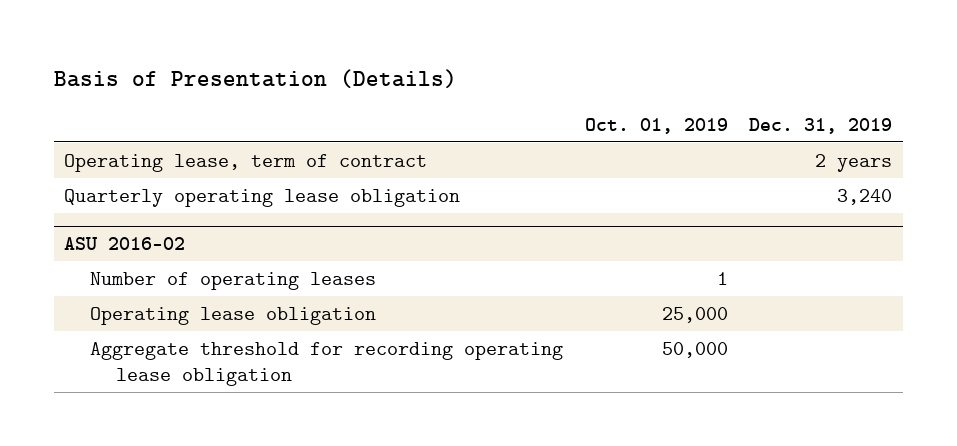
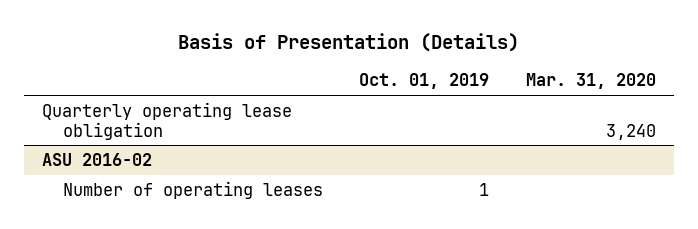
[749,117,893,134] Dec. 31, 2019 -> none
none -> [526,73,657,90] Mar. 31, 2020
[64,153,428,172] Operating lease, term of contract -> none
[90,306,377,325] Operating lease obligation -> none
[90,341,564,387] Aggregate threshold for recording operating lease obligation -> none

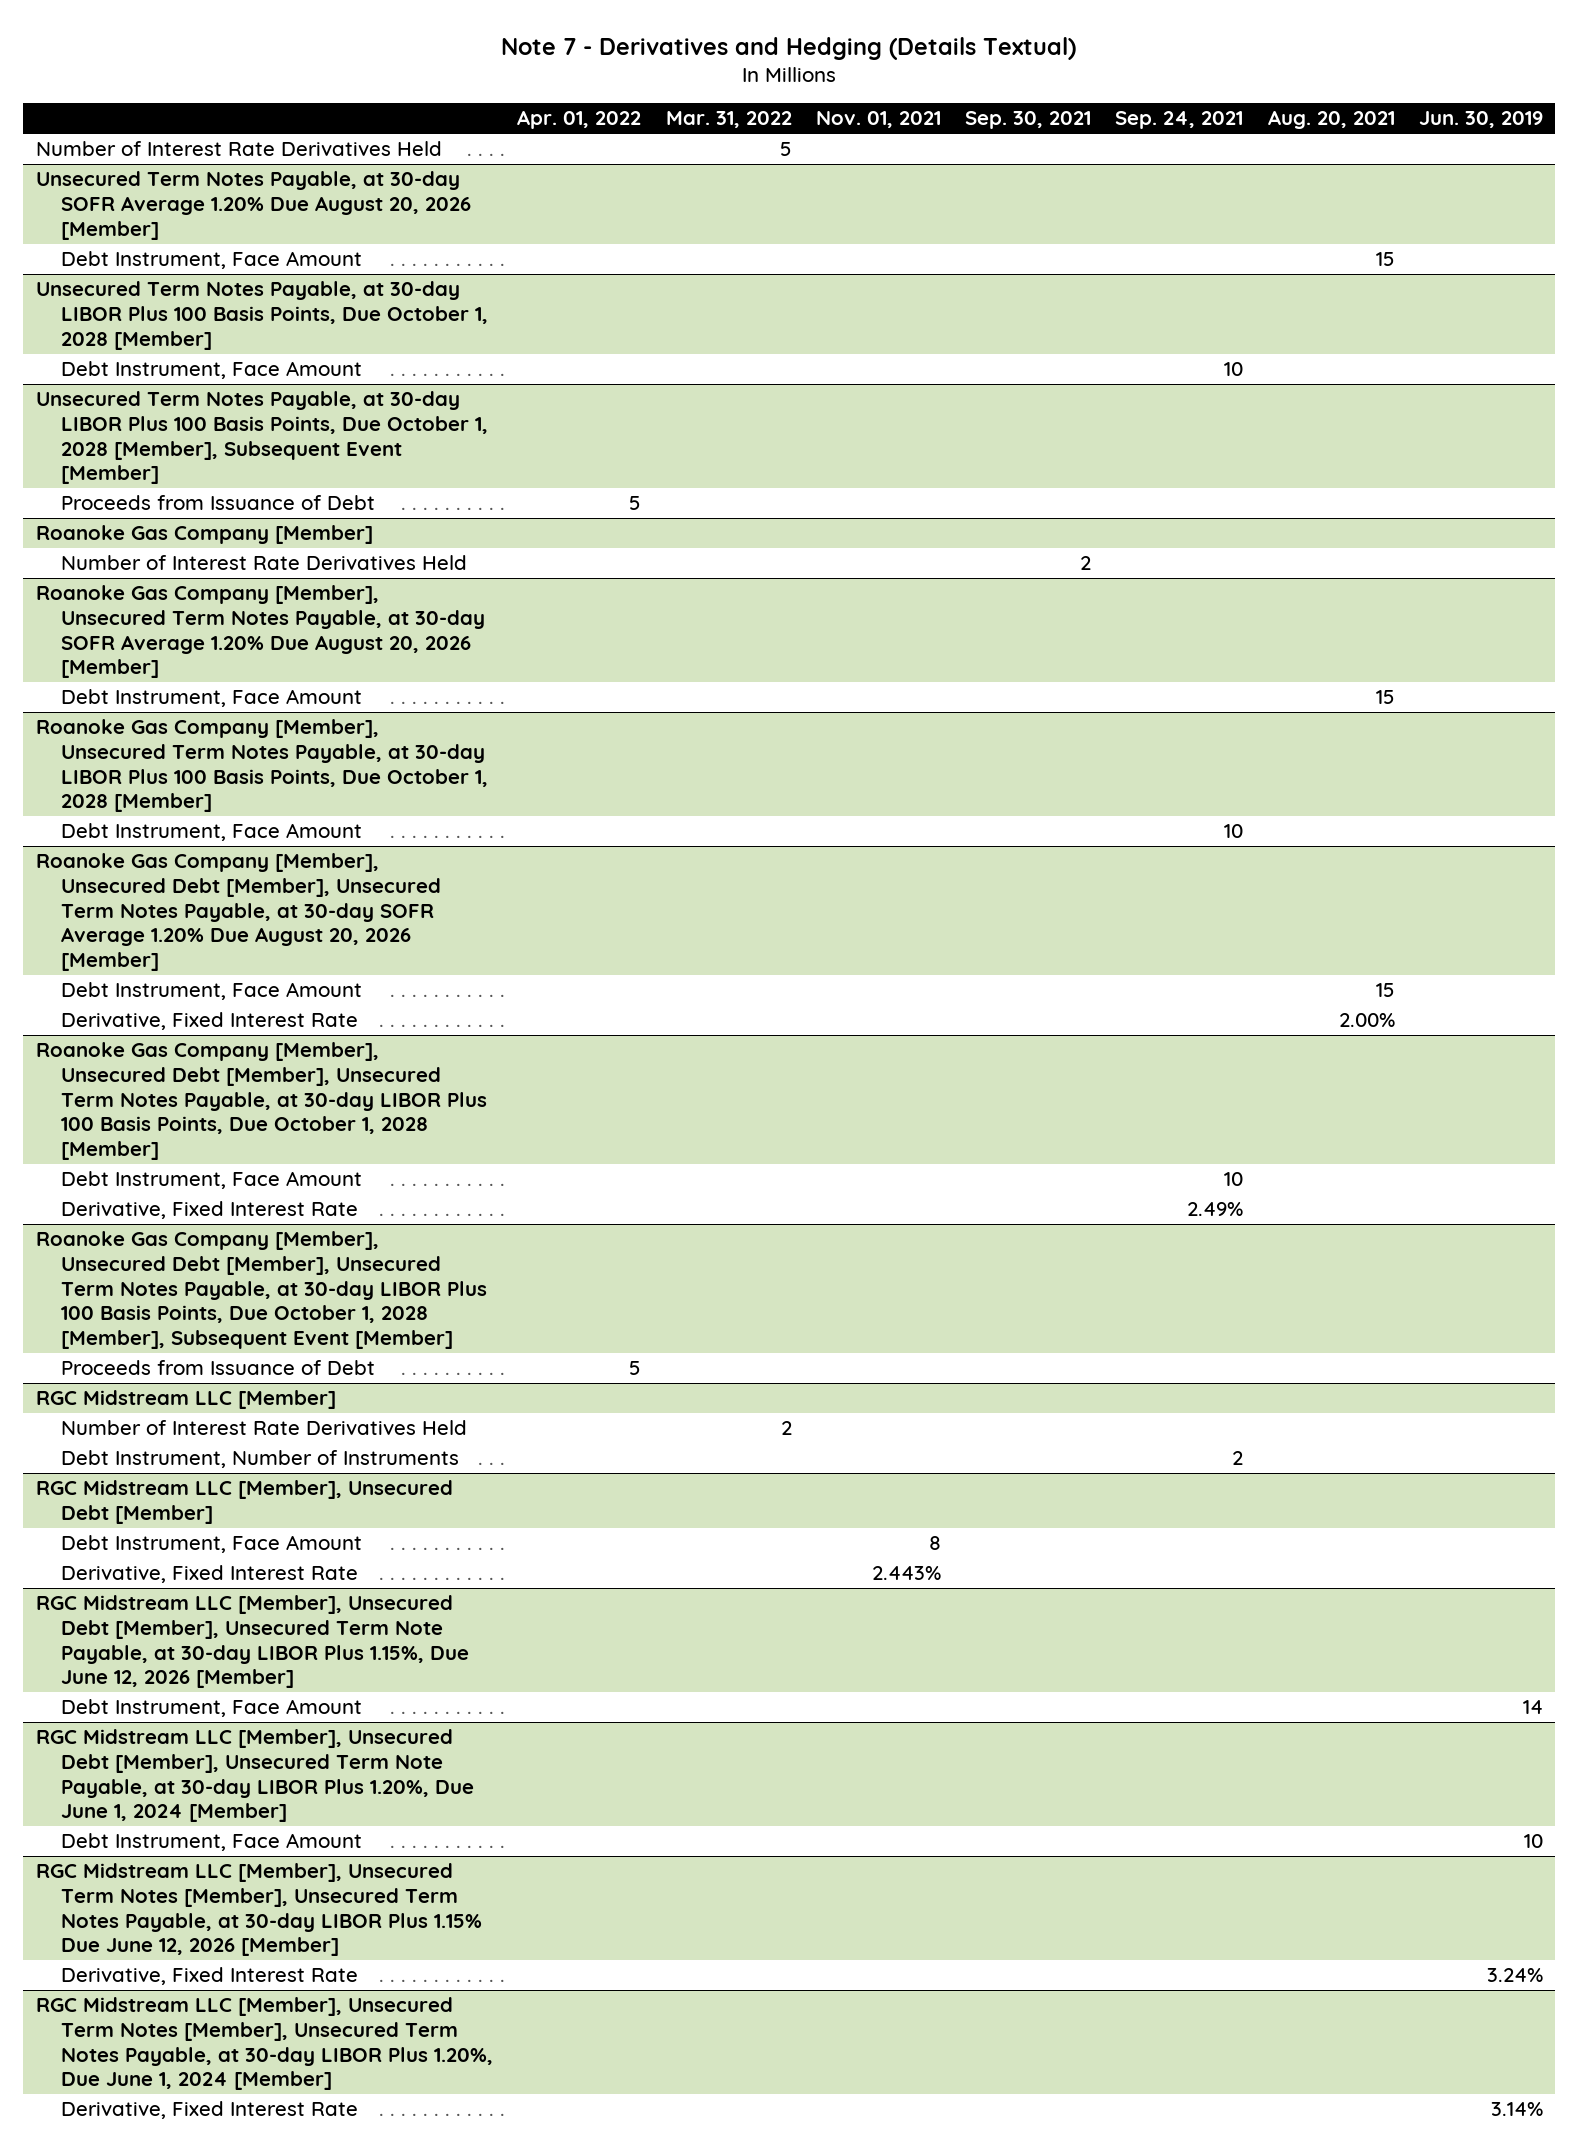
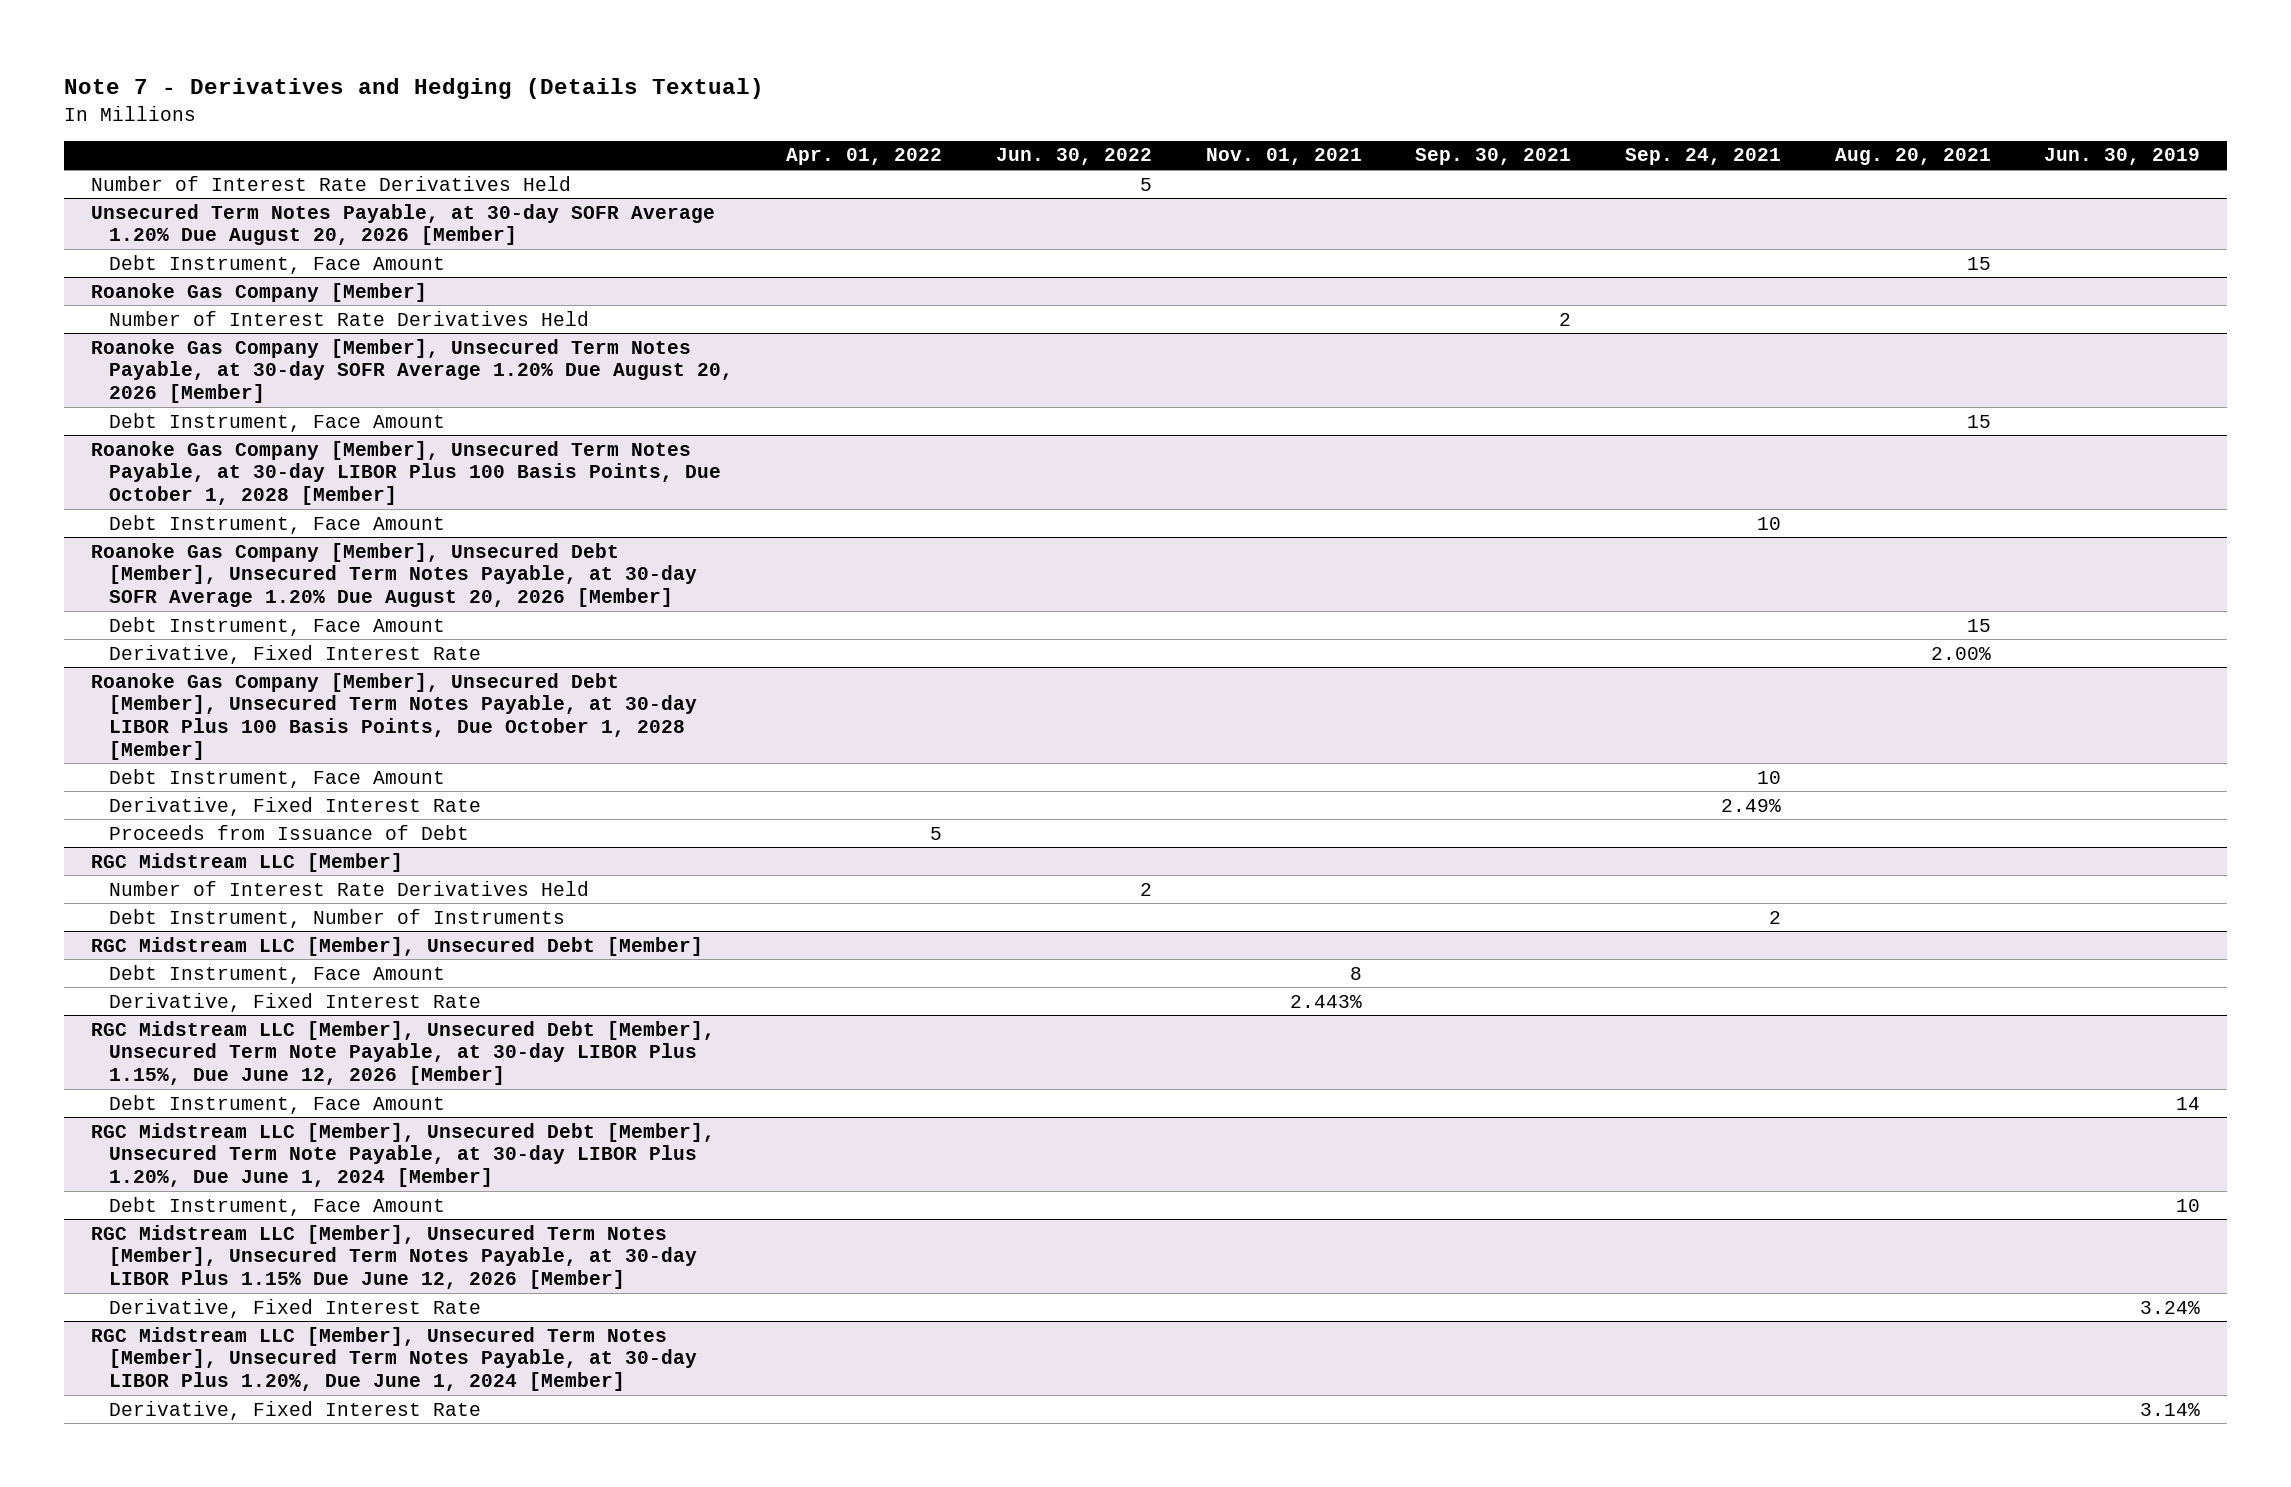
[665,111,792,129] Mar. 31, 2022 -> none
none -> [995,148,1152,166] Jun. 30, 2022
[35,281,489,350] Unsecured Term Notes Payable, at 30-day LIBOR Plus 100 Basis Points, Due October 1, 2028 [Member] -> none
[61,361,363,380] Debt Instrument, Face Amount -> none
[35,391,489,485] Unsecured Term Notes Payable, at 30-day LIBOR Plus 100 Basis Points, Due October 1, 2028 [Member], Subsequent Event [Member] -> none
[61,495,376,511] Proceeds from Issuance of Debt -> none
[35,1231,488,1349] Roanoke Gas Company [Member], Unsecured Debt [Member], Unsecured Term Notes Payable, at 30-day LIBOR Plus 100 Basis Points, Due October 1, 2028 [Member], Subsequent Event [Member] -> none
[61,1360,376,1376] Proceeds from Issuance of Debt -> none
none -> [108,824,469,840] Proceeds from Issuance of Debt

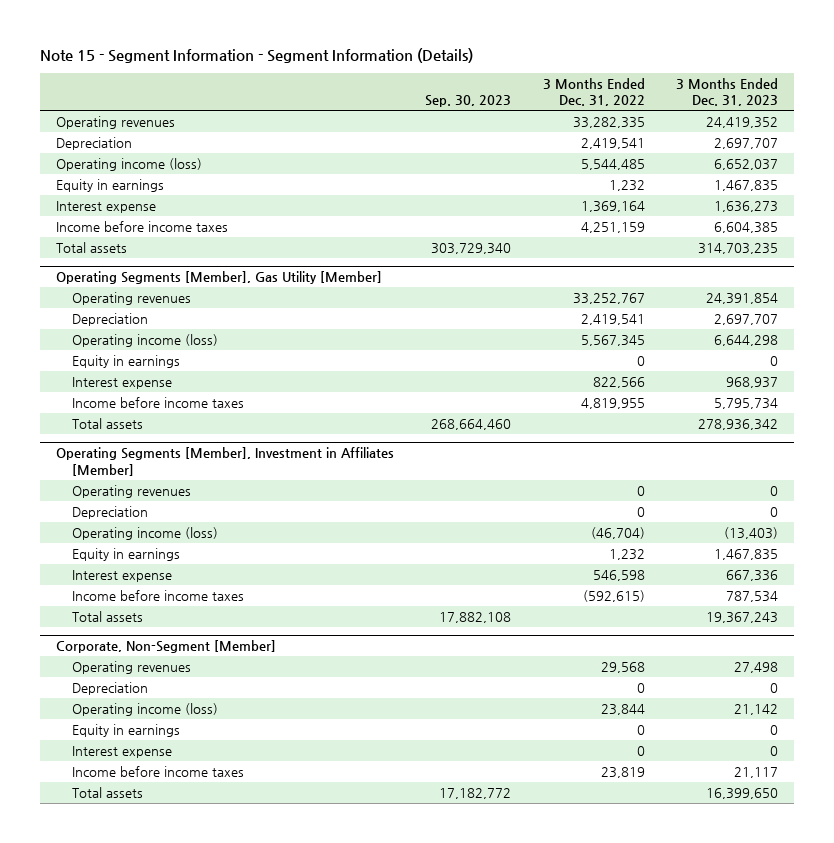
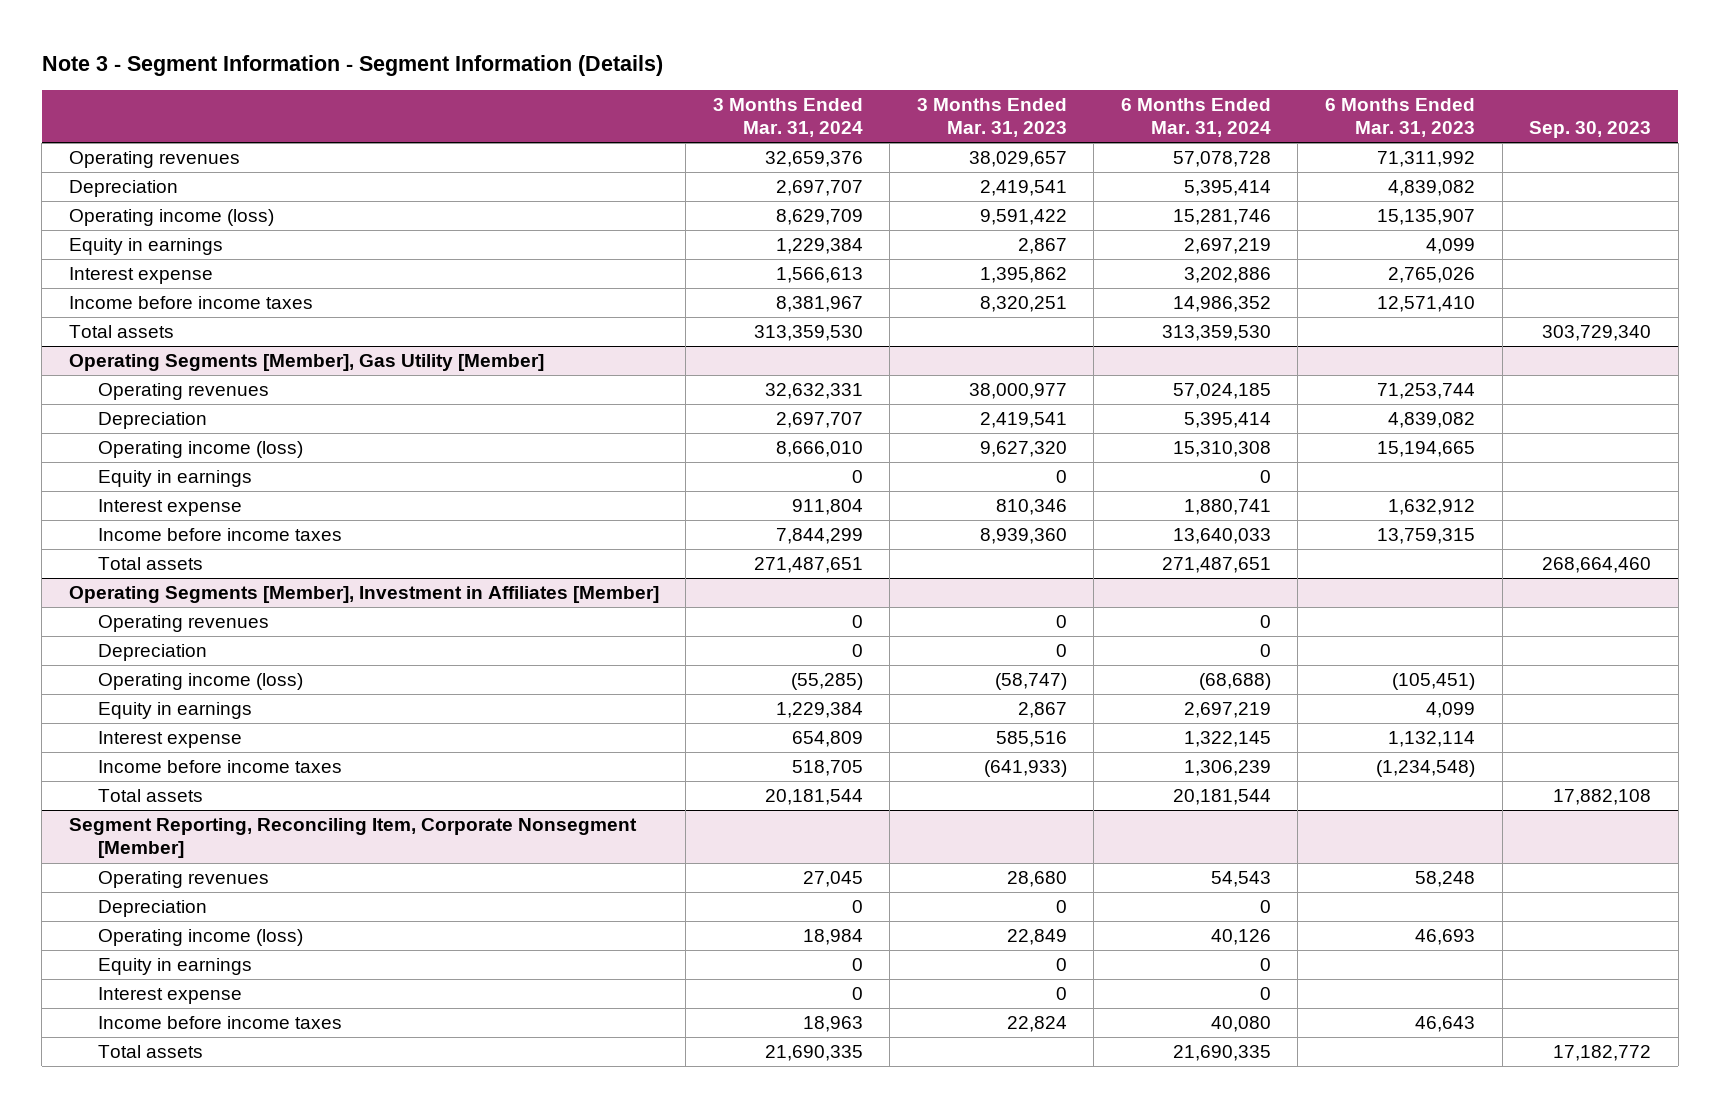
[39,47,473,63] Note 15 - Segment Information - Segment Information (Details) -> [41,54,663,76] Note 3 - Segment Information - Segment Information (Details)
[542,77,645,107] 3 Months Ended Dec. 31, 2022 -> none
[676,77,779,107] 3 Months Ended Dec. 31, 2023 -> none
none -> [712,97,863,137] 3 Months Ended Mar. 31, 2024
none -> [916,97,1067,137] 3 Months Ended Mar. 31, 2023
none -> [1120,97,1271,137] 6 Months Ended Mar. 31, 2024
none -> [1325,97,1476,137] 6 Months Ended Mar. 31, 2023
[55,640,276,654] Corporate, Non-Segment [Member] -> [68,818,637,859] Segment Reporting, Reconciling Item, Corporate Nonsegment [Member]

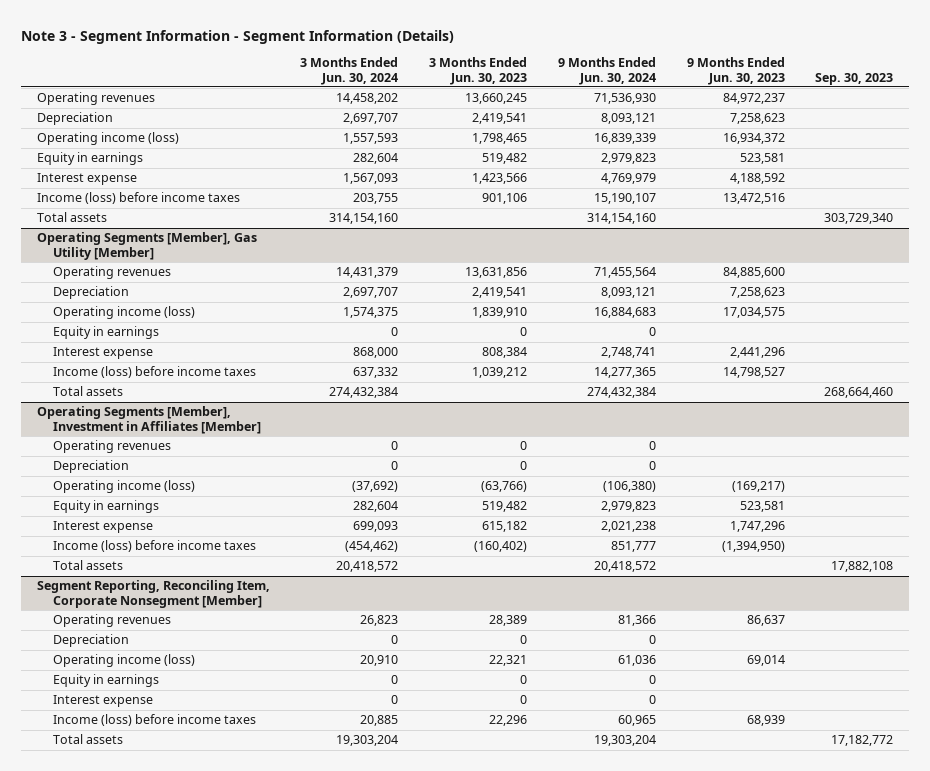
[712,97,863,137] 3 Months Ended Mar. 31, 2024 -> none
[916,97,1067,137] 3 Months Ended Mar. 31, 2023 -> none
[1120,97,1271,137] 6 Months Ended Mar. 31, 2024 -> none
[1325,97,1476,137] 6 Months Ended Mar. 31, 2023 -> none
none -> [300,57,399,85] 3 Months Ended Jun. 30, 2024
none -> [429,57,528,85] 3 Months Ended Jun. 30, 2023
none -> [557,57,656,85] 9 Months Ended Jun. 30, 2024
none -> [686,57,785,85] 9 Months Ended Jun. 30, 2023
[68,296,313,310] Income before income taxes -> [36,192,240,205] Income (loss) before income taxes
[97,528,342,542] Income before income taxes -> [52,366,256,379] Income (loss) before income taxes
[97,760,342,774] Income before income taxes -> [52,540,256,553] Income (loss) before income taxes
[97,1016,342,1030] Income before income taxes -> [52,714,256,727] Income (loss) before income taxes

